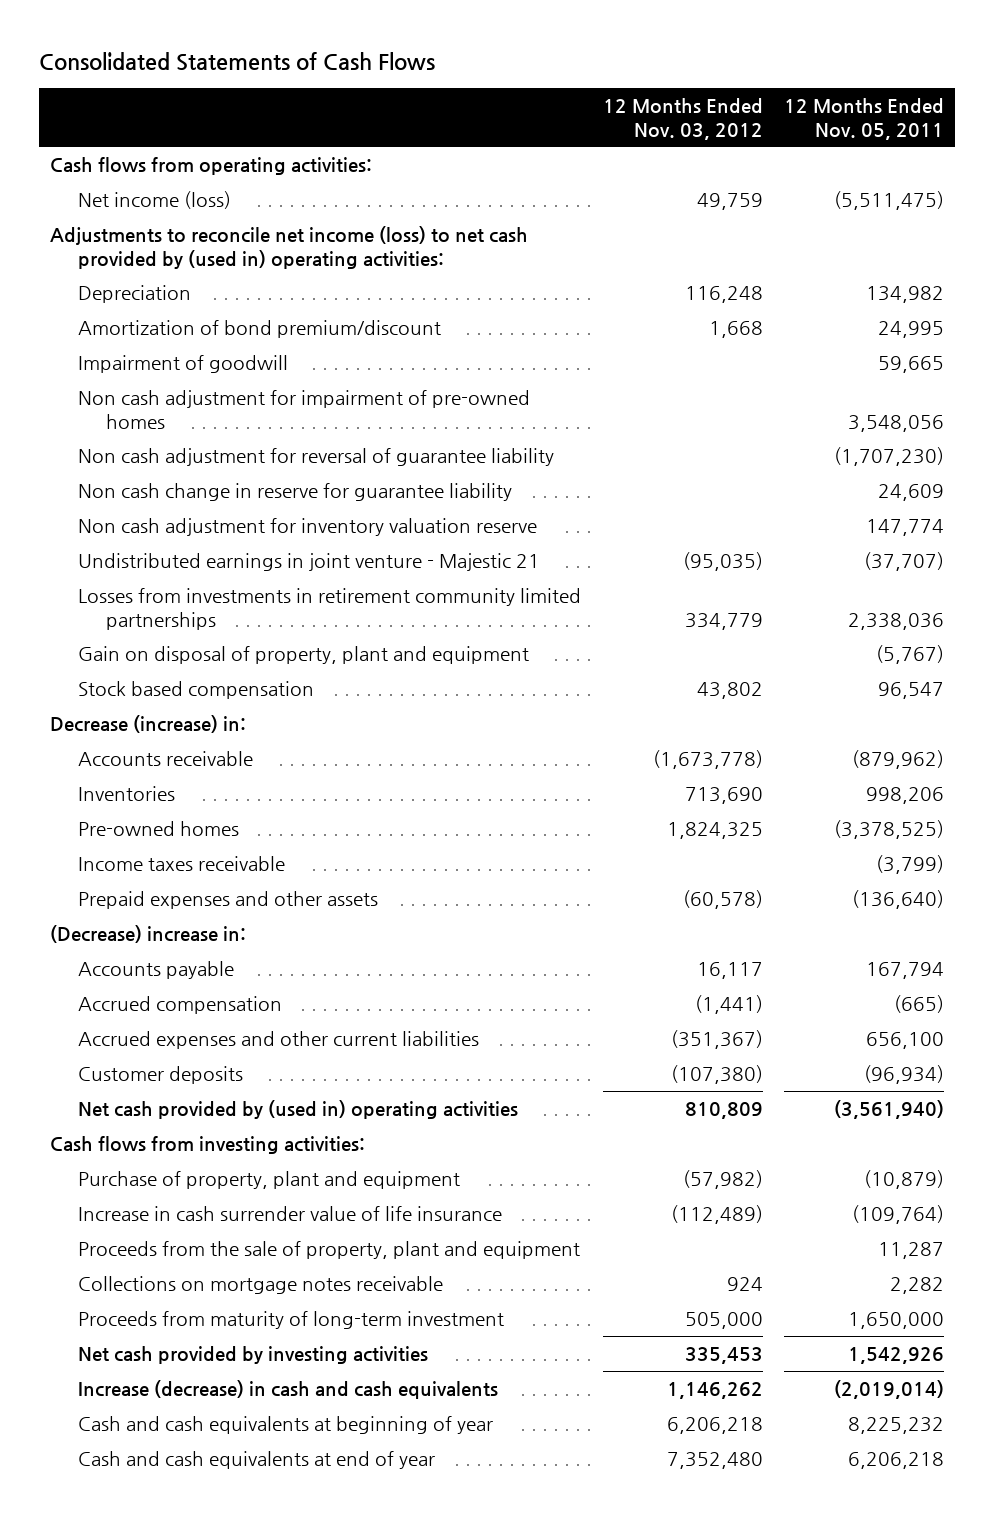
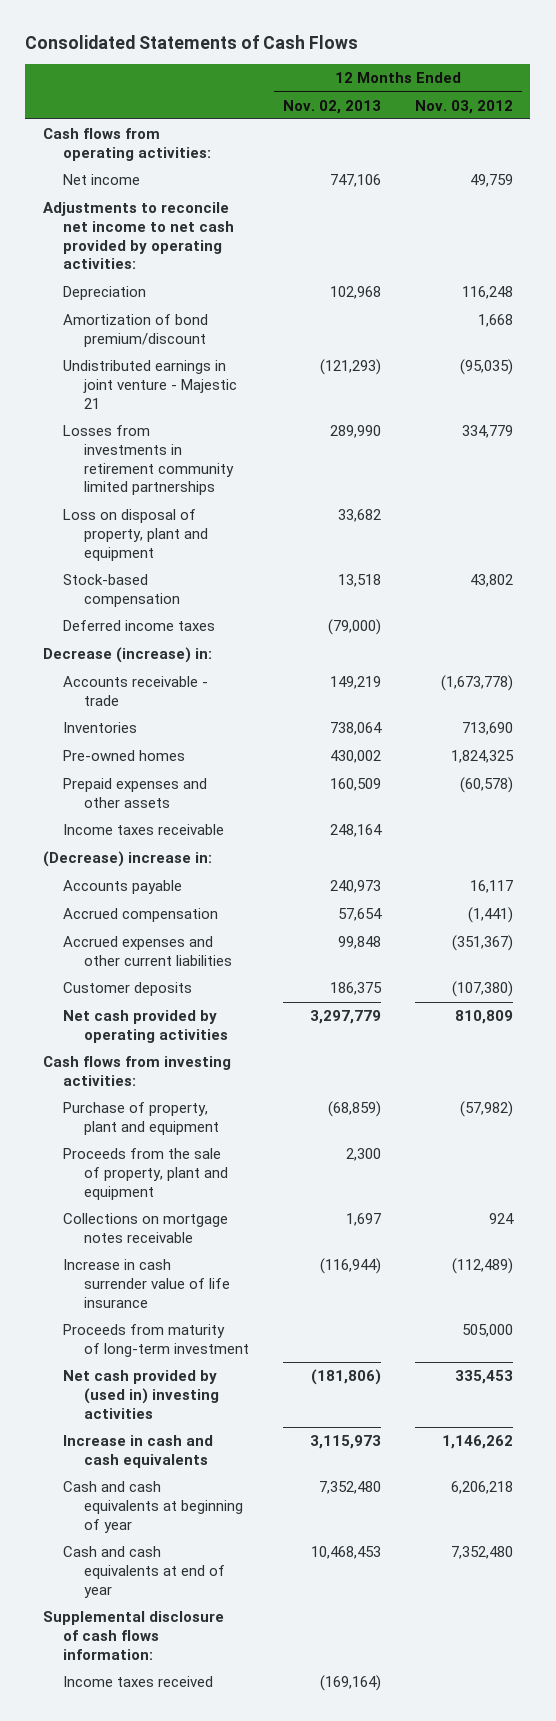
[784,98,945,140] 12 Months Ended Nov. 05, 2011 -> none
none -> [282,99,381,114] Nov. 02, 2013
[77,191,231,210] Net income (loss) -> [63,174,141,186] Net income
[49,226,528,269] Adjustments to reconcile net income (loss) to net cash provided by (used in) operating activities: -> [42,202,235,270] Adjustments to reconcile net income to net cash provided by operating activities:
[77,355,288,374] Impairment of goodwill -> none
[77,390,530,429] Non cash adjustment for impairment of pre-owned homes -> none
[77,448,554,467] Non cash adjustment for reversal of guarantee liability -> none
[77,483,512,502] Non cash change in reserve for guarantee liability -> none
[77,518,537,537] Non cash adjustment for inventory valuation reserve -> none
[77,646,529,665] Gain on disposal of property, plant and equipment -> [63,509,208,561] Loss on disposal of property, plant and equipment
[77,681,314,700] Stock based compensation -> [63,574,180,607] Stock-based compensation
none -> [63,620,216,632] Deferred income taxes
[77,751,253,767] Accounts receivable -> [63,676,209,706] Accounts receivable - trade
[77,856,285,872] Income taxes receivable -> [63,824,225,836] Income taxes receivable
[77,1100,518,1120] Net cash provided by (used in) operating activities -> [63,1010,228,1043] Net cash provided by operating activities
[77,1206,502,1222] Increase in cash surrender value of life insurance -> [63,1259,230,1308] Increase in cash surrender value of life insurance
[77,1346,428,1365] Net cash provided by investing activities -> [63,1370,219,1419] Net cash provided by (used in) investing activities
[77,1380,498,1400] Increase (decrease) in cash and cash equivalents -> [63,1435,214,1468] Increase in cash and cash equivalents
none -> [42,1611,224,1660] Supplemental disclosure of cash flows information:
none -> [63,1676,214,1688] Income taxes received

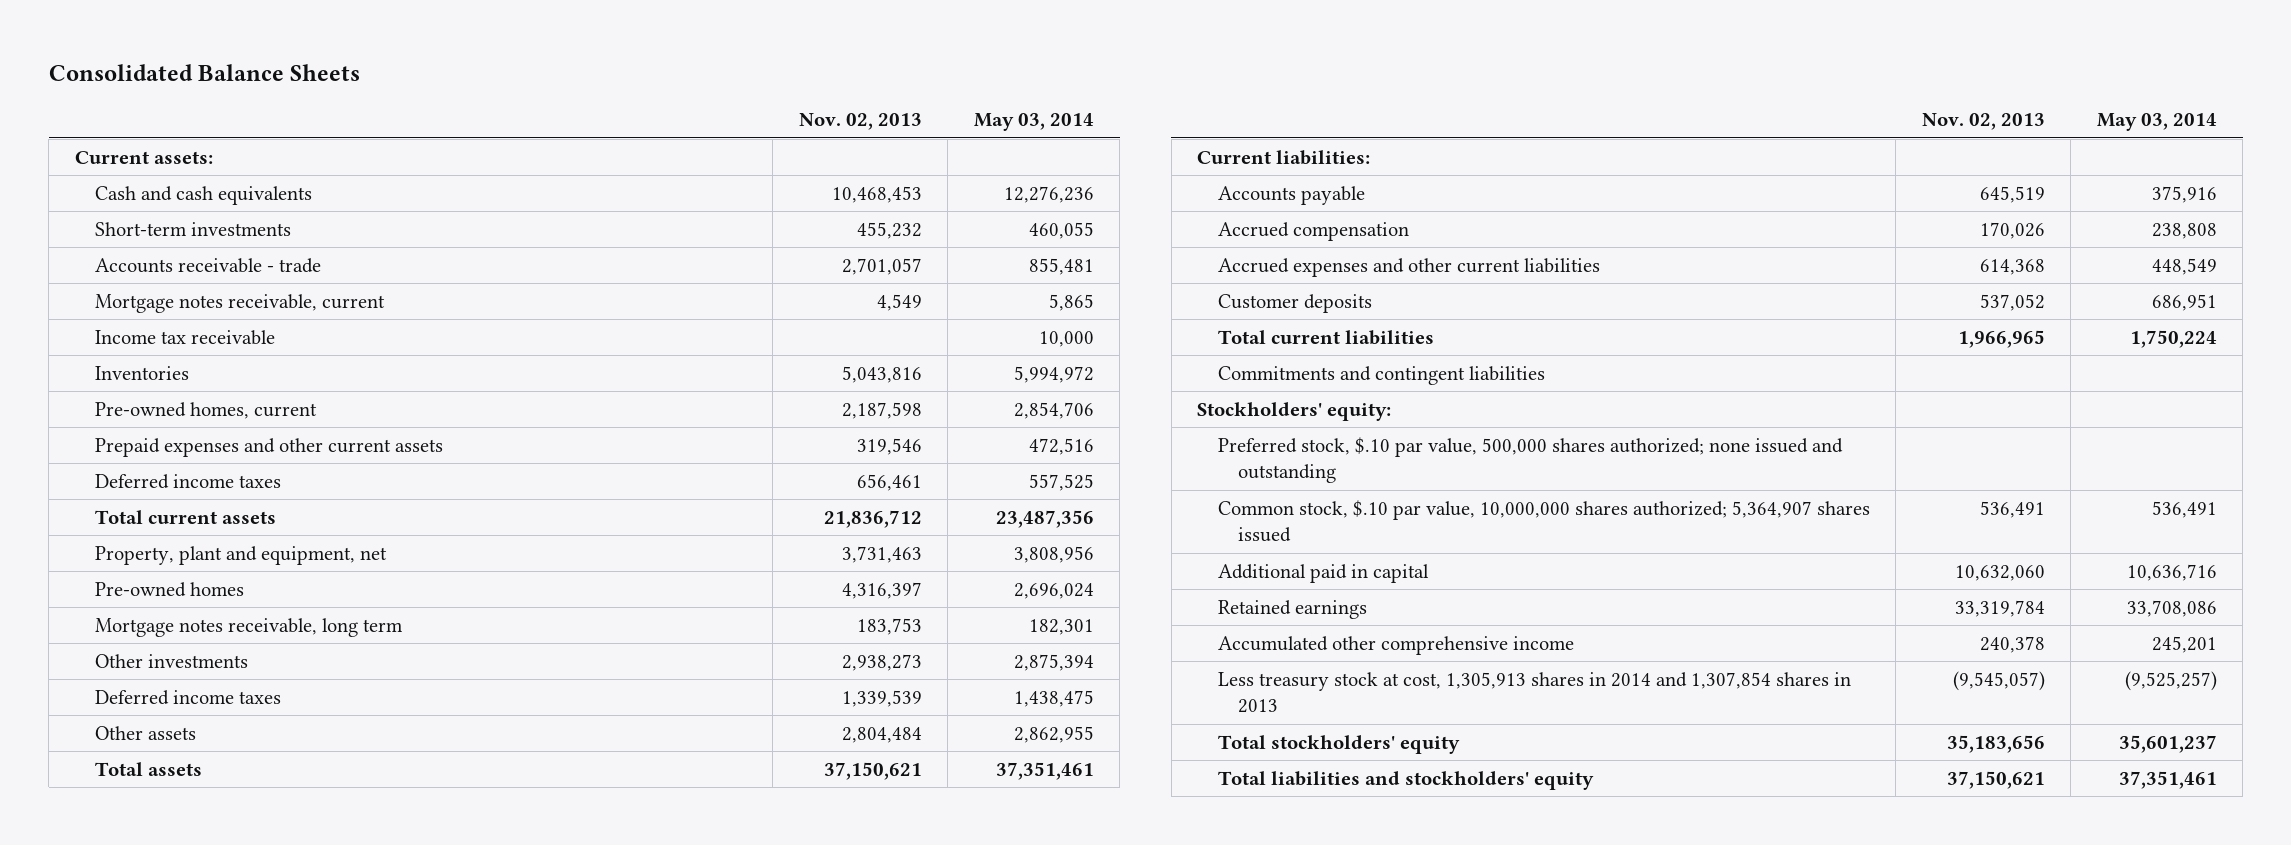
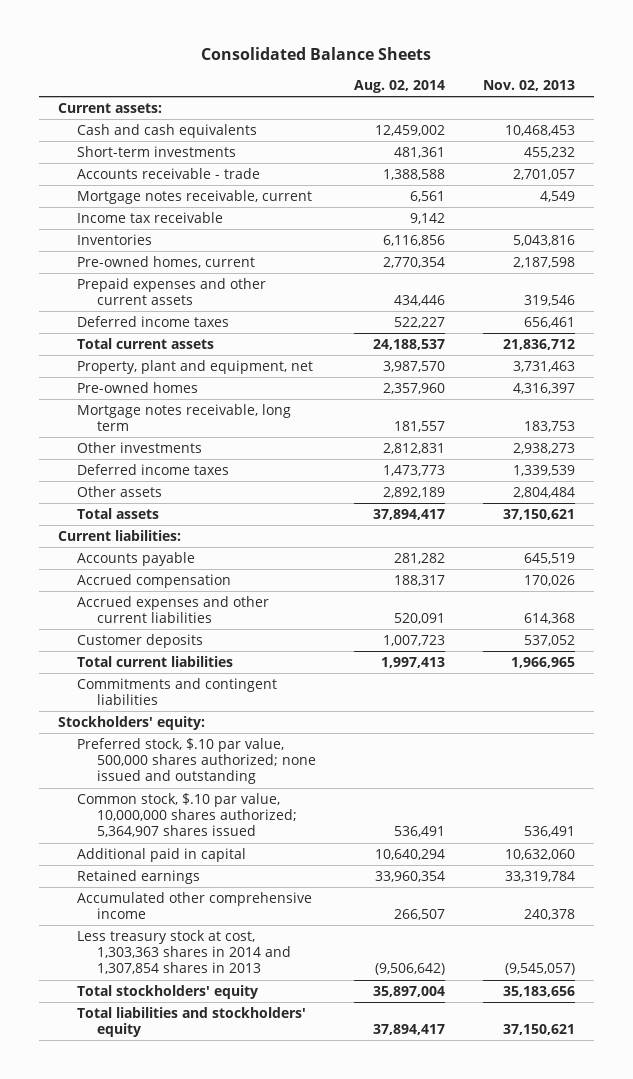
[973,113,1094,132] May 03, 2014 -> none
none -> [353,79,445,93] Aug. 02, 2014
[1217,671,1851,714] Less treasury stock at cost, 1,305,913 shares in 2014 and 1,307,854 shares in 2013 -> [77,929,291,975] Less treasury stock at cost, 1,303,363 shares in 2014 and 1,307,854 shares in 2013

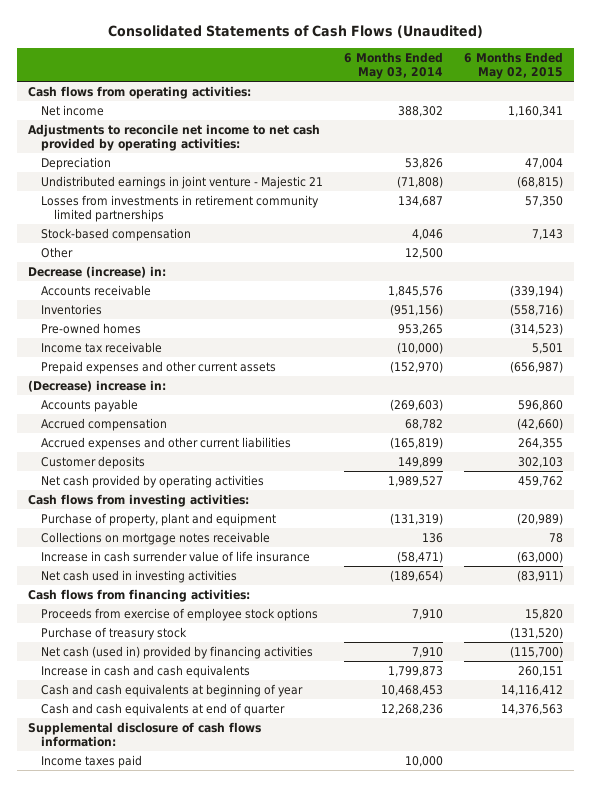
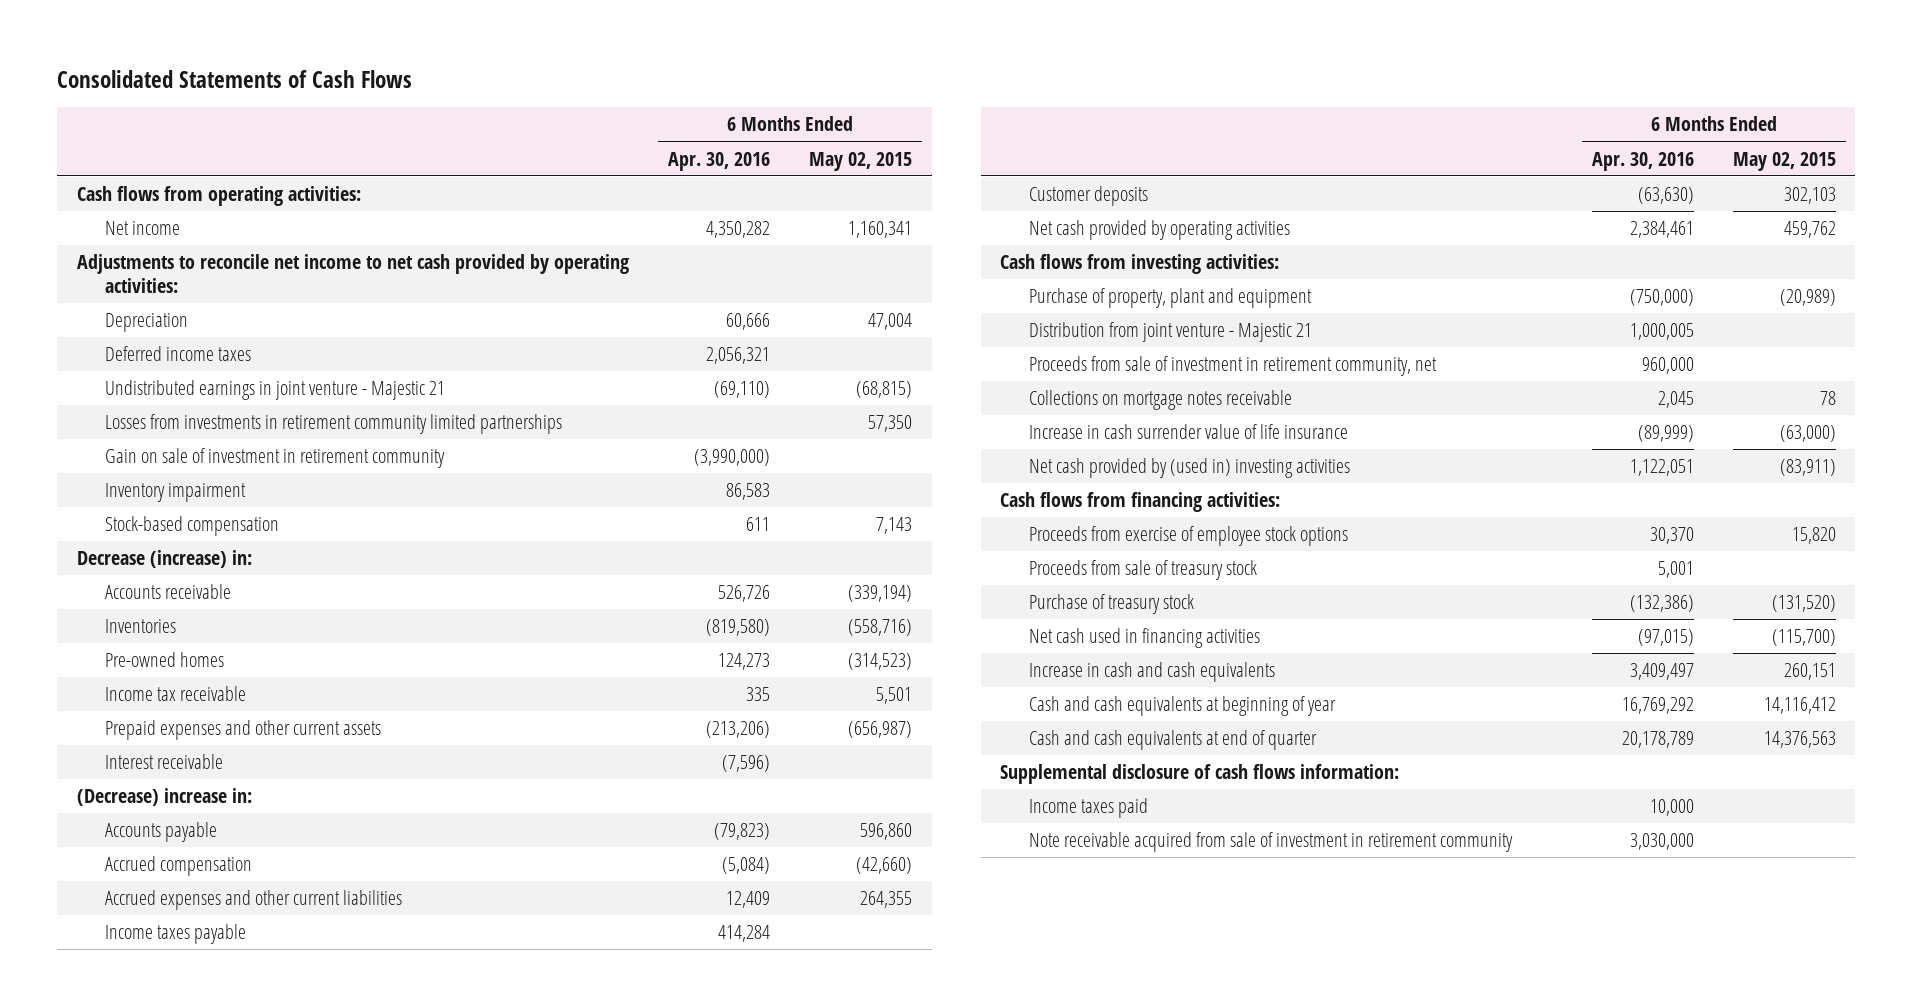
[107,25,483,39] Consolidated Statements of Cash Flows (Unaudited) -> [57,69,413,88] Consolidated Statements of Cash Flows
[343,51,443,80] 6 Months Ended May 03, 2014 -> none
none -> [667,151,770,171] Apr. 30, 2016
none -> [105,346,252,362] Deferred income taxes
none -> [105,448,446,469] Gain on sale of investment in retirement community
none -> [105,483,247,503] Inventory impairment
[40,246,73,258] Other -> none
none -> [105,754,224,770] Interest receivable
none -> [105,924,247,945] Income taxes payable
none -> [1028,322,1312,343] Distribution from joint venture - Majestic 21
none -> [1028,356,1437,377] Proceeds from sale of investment in retirement community, net
[40,569,237,583] Net cash used in investing activities -> [1028,458,1350,479] Net cash provided by (used in) investing activities
none -> [1028,560,1257,581] Proceeds from sale of treasury stock
[40,645,313,659] Net cash (used in) provided by financing activities -> [1028,628,1260,649] Net cash used in financing activities
none -> [1028,832,1513,853] Note receivable acquired from sale of investment in retirement community

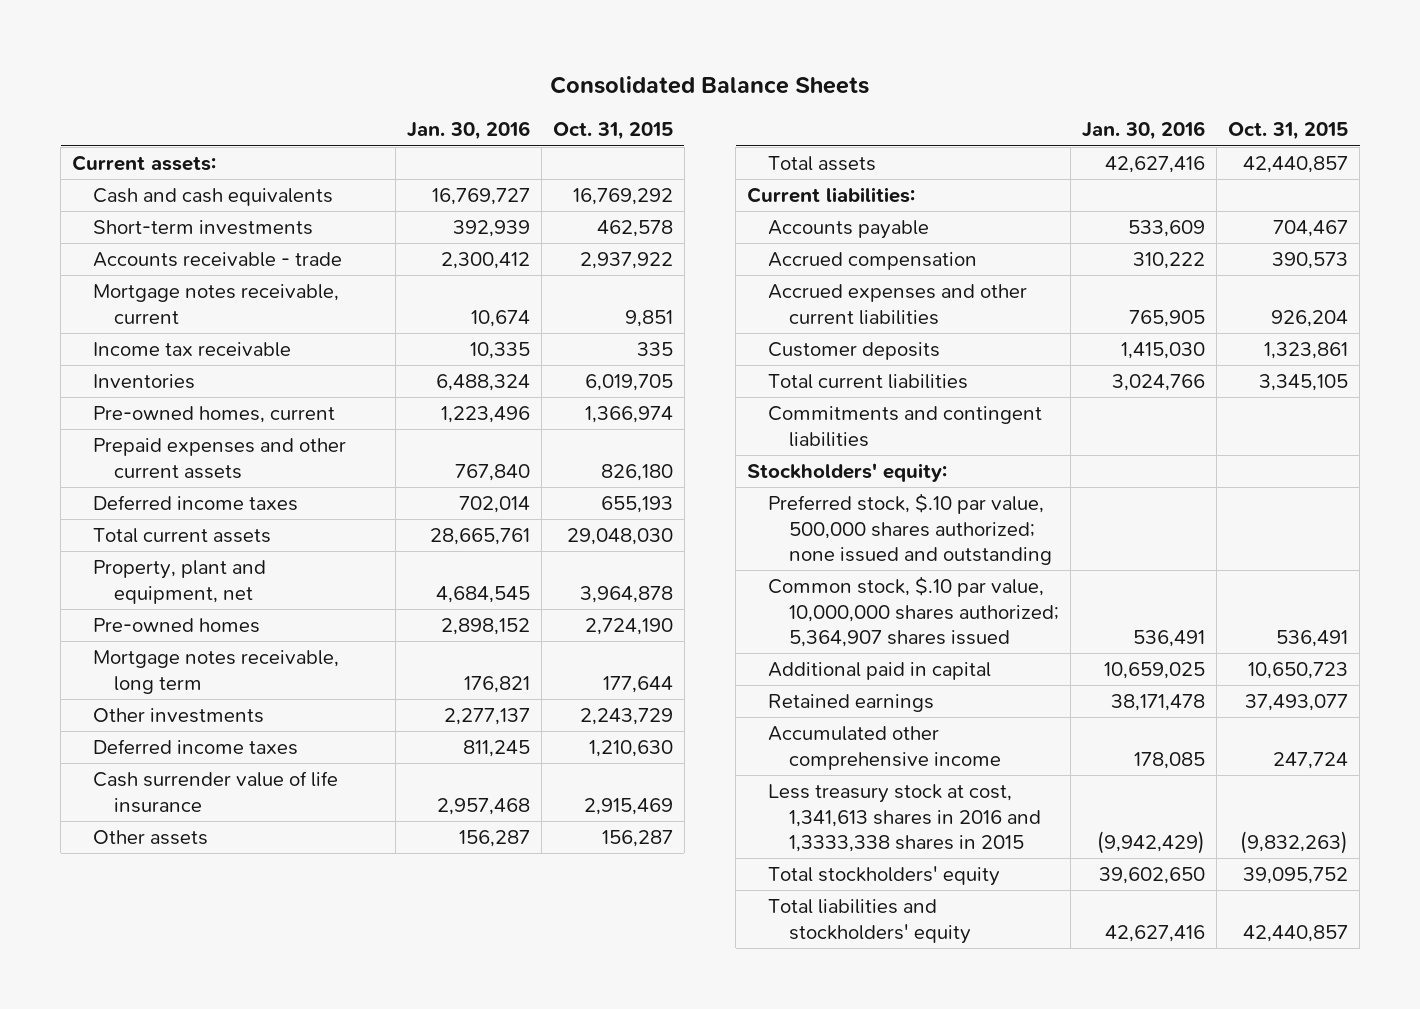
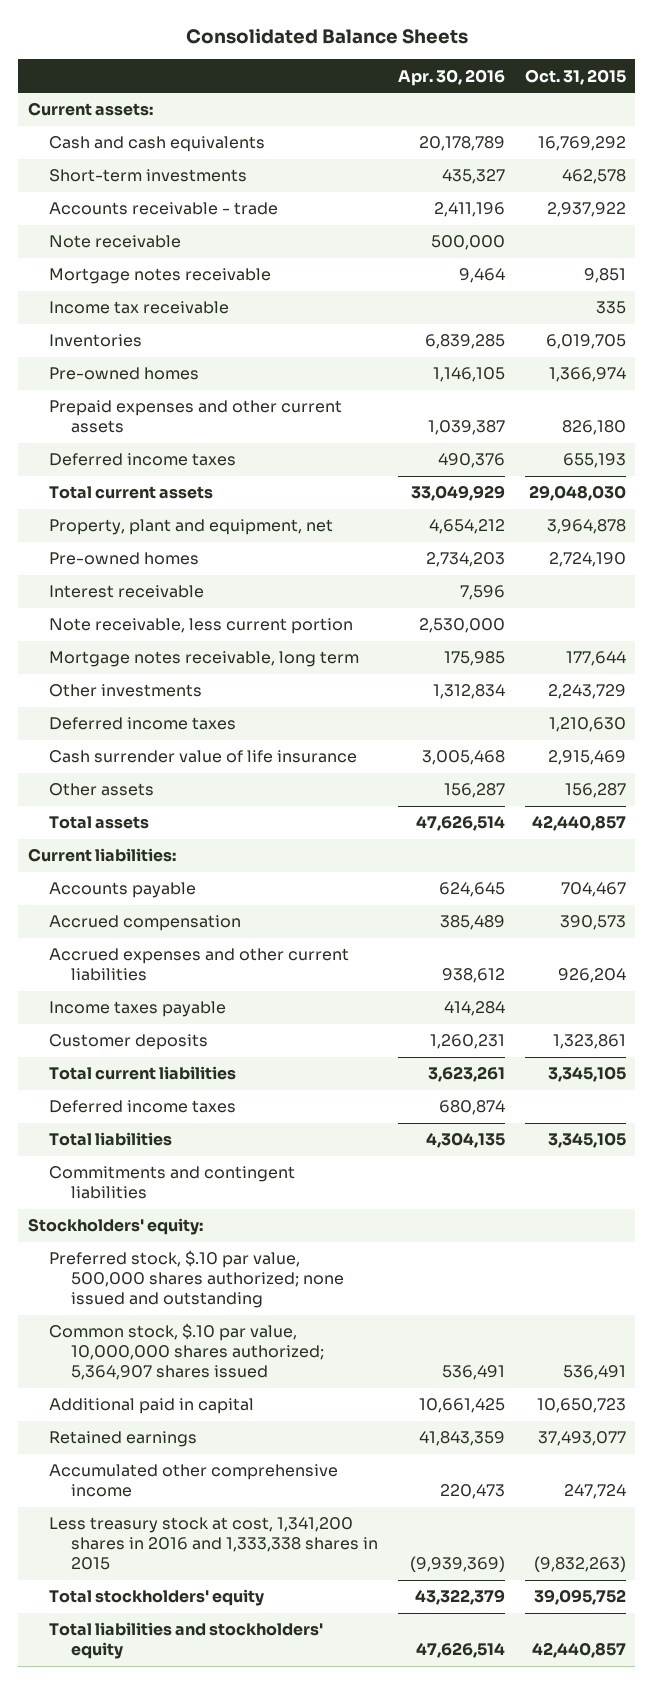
[406,121,530,141] Jan. 30, 2016 -> none
none -> [397,68,505,86] Apr. 30, 2016
none -> [49,235,182,249] Note receivable
[92,284,339,324] Mortgage notes receivable, current -> [49,268,272,285] Mortgage notes receivable
[92,406,335,424] Pre-owned homes, current -> [49,367,200,381] Pre-owned homes
none -> [49,585,205,599] Interest receivable
none -> [49,618,354,635] Note receivable, less current portion
none -> [49,1001,227,1018] Income taxes payable
none -> [49,1100,237,1114] Deferred income taxes
none -> [49,1132,173,1147] Total liabilities
[768,784,1042,853] Less treasury stock at cost, 1,341,613 shares in 2016 and 1,3333,338 shares in 2015 -> [49,1517,379,1571] Less treasury stock at cost, 1,341,200 shares in 2016 and 1,333,338 shares in 2015

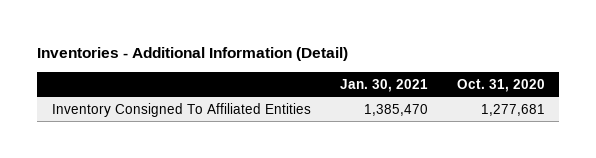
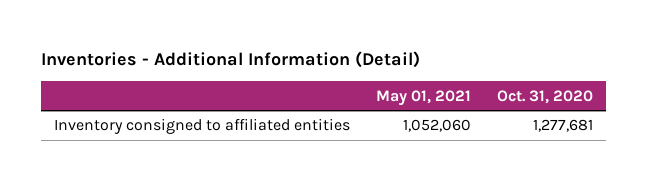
[339,78,428,92] Jan. 30, 2021 -> none
none -> [376,89,472,106] May 01, 2021
[51,102,311,117] Inventory Consigned To Affiliated Entities -> [53,118,350,135] Inventory consigned to affiliated entities

